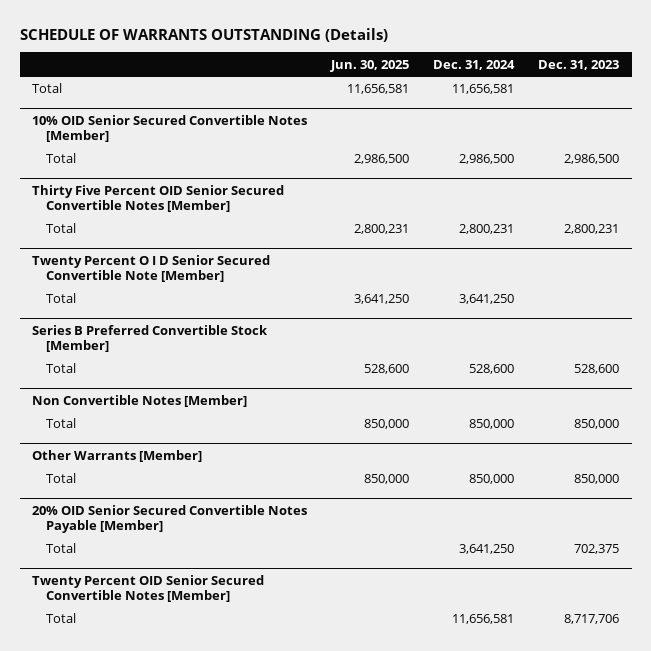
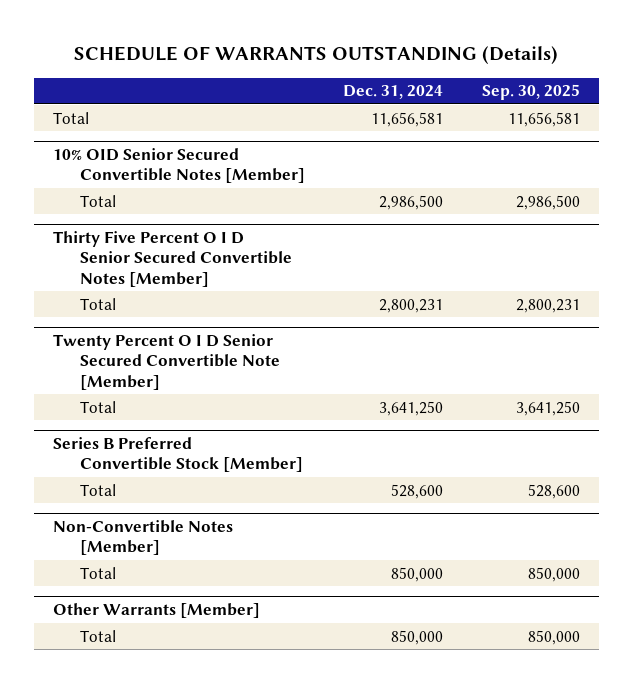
[329,59,409,72] Jun. 30, 2025 -> none
[538,59,620,70] Dec. 31, 2023 -> none
none -> [481,84,580,101] Sep. 30, 2025
[31,185,284,213] Thirty Five Percent OID Senior Secured Convertible Notes [Member] -> [53,230,292,287] Thirty Five Percent O I D Senior Secured Convertible Notes [Member]
[31,395,247,408] Non Convertible Notes [Member] -> [53,519,234,556] Non-Convertible Notes [Member]
[31,505,307,534] 20% OID Senior Secured Convertible Notes Payable [Member] -> none
[46,543,77,554] Total -> none
[31,575,264,603] Twenty Percent OID Senior Secured Convertible Notes [Member] -> none
[46,613,77,624] Total -> none

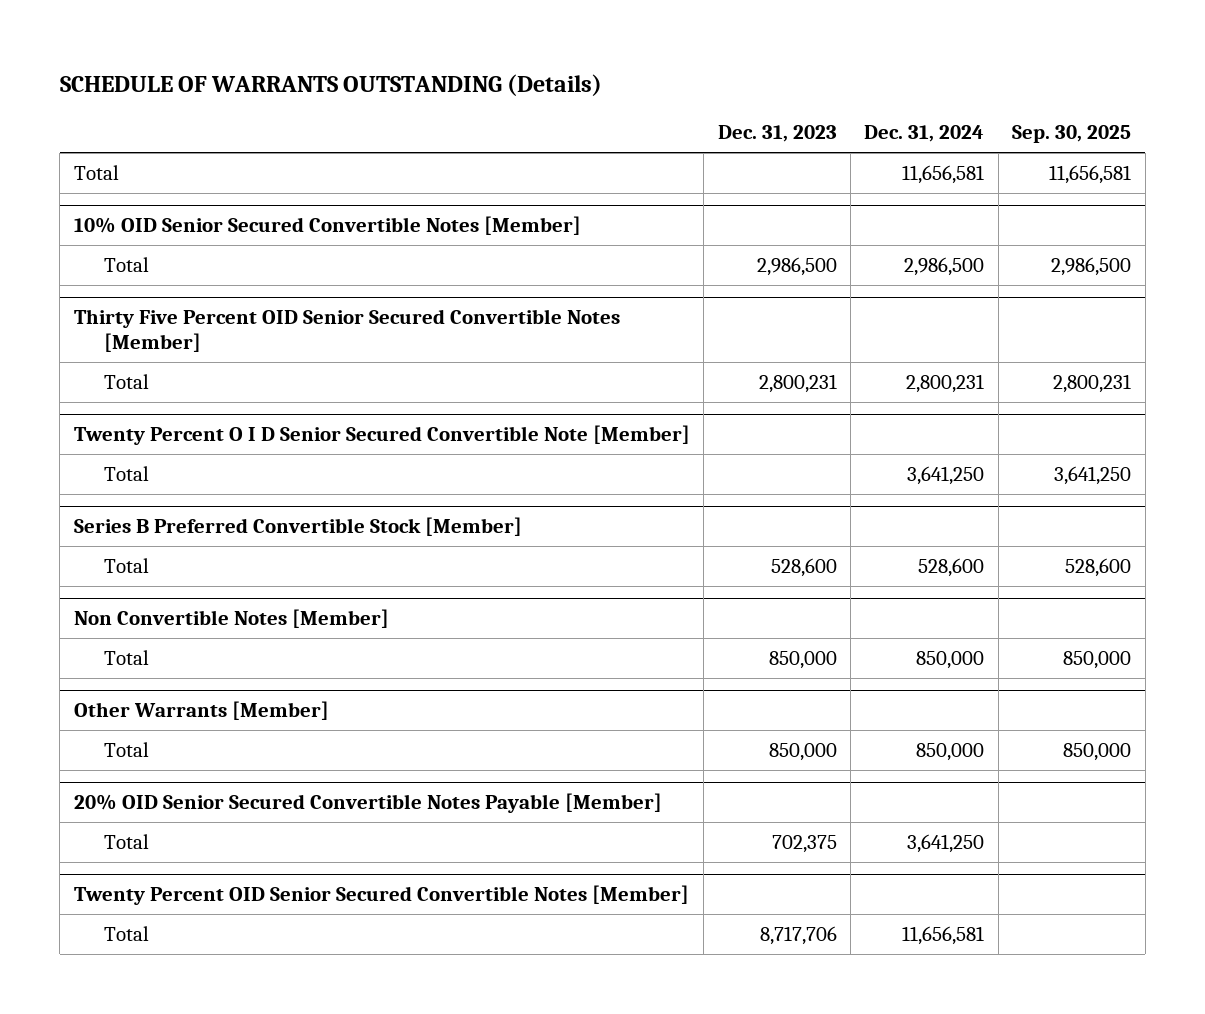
none -> [717,125,837,143] Dec. 31, 2023
[53,230,292,287] Thirty Five Percent O I D Senior Secured Convertible Notes [Member] -> [73,309,620,353] Thirty Five Percent OID Senior Secured Convertible Notes [Member]
[53,519,234,556] Non-Convertible Notes [Member] -> [73,609,389,629] Non Convertible Notes [Member]
none -> [73,793,662,814] 20% OID Senior Secured Convertible Notes Payable [Member]
none -> [104,833,150,849] Total
none -> [73,885,689,906] Twenty Percent OID Senior Secured Convertible Notes [Member]
none -> [104,925,150,941] Total

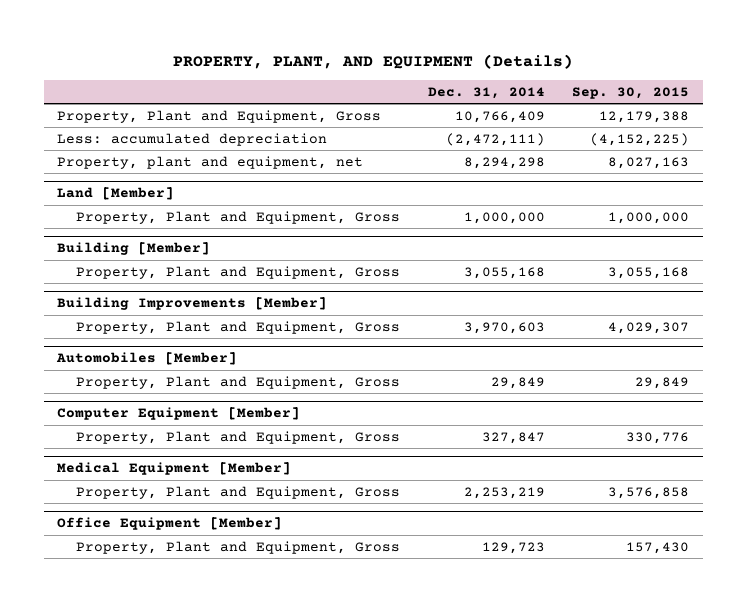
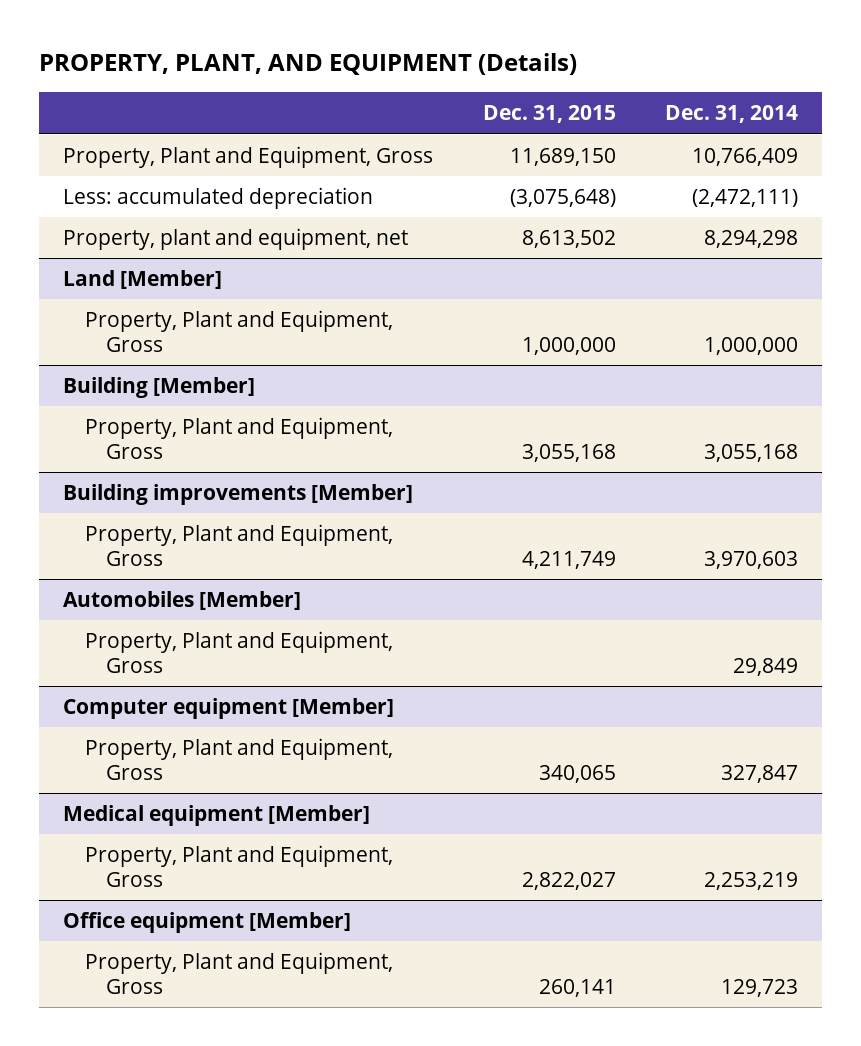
[572,86,690,99] Sep. 30, 2015 -> none
none -> [482,105,616,124] Dec. 31, 2015
[57,297,328,311] Building Improvements [Member] -> [63,484,414,506] Building improvements [Member]
[57,407,301,421] Computer Equipment [Member] -> [63,698,395,720] Computer equipment [Member]
[57,462,292,476] Medical Equipment [Member] -> [63,805,371,827] Medical equipment [Member]
[57,517,283,531] Office Equipment [Member] -> [63,912,352,934] Office equipment [Member]

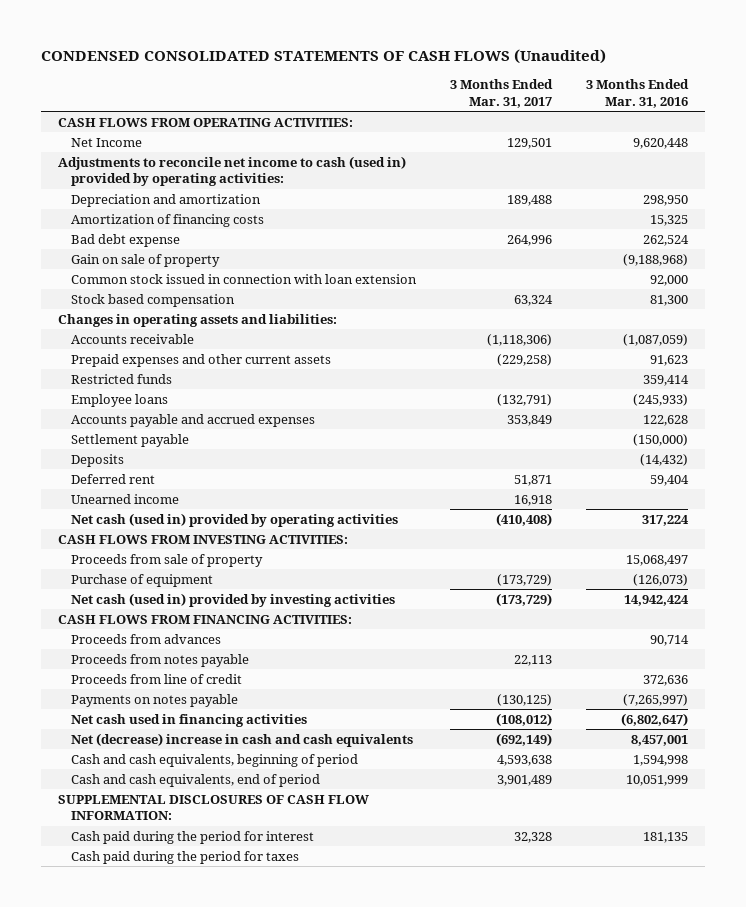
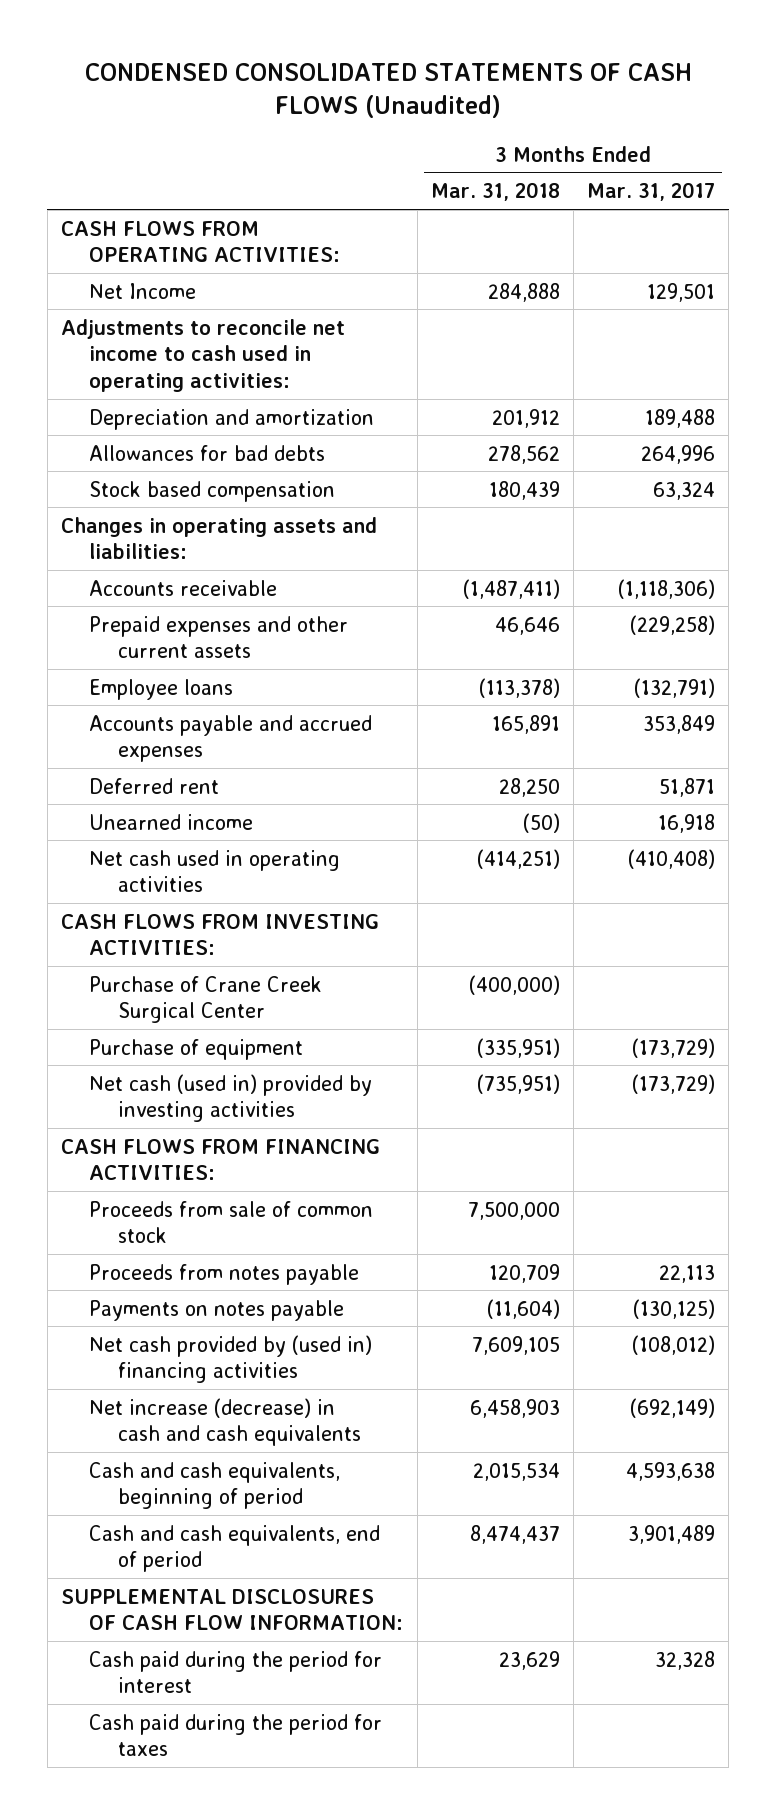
[586,79,690,108] 3 Months Ended Mar. 31, 2016 -> none
none -> [430,182,560,202] Mar. 31, 2018
[58,155,407,187] Adjustments to reconcile net income to cash (used in) provided by operating activities: -> [61,318,346,392] Adjustments to reconcile net income to cash used in operating activities:
[70,213,264,227] Amortization of financing costs -> none
[70,253,220,267] Gain on sale of property -> none
[70,273,417,284] Common stock issued in connection with loan extension -> none
[70,233,180,247] Bad debt expense -> [89,444,326,461] Allowances for bad debts
[70,373,172,384] Restricted funds -> none
[70,433,189,447] Settlement payable -> none
[70,453,124,467] Deposits -> none
[70,512,398,527] Net cash (used in) provided by operating activities -> [89,849,341,893] Net cash used in operating activities
[70,553,263,567] Proceeds from sale of property -> none
none -> [89,975,323,1024] Purchase of Crane Creek Surgical Center
[70,633,221,644] Proceeds from advances -> none
none -> [89,1200,374,1244] Proceeds from sale of common stock
[70,673,242,684] Proceeds from line of credit -> none
[70,713,307,727] Net cash used in financing activities -> [89,1334,373,1384] Net cash provided by (used in) financing activities
[70,732,413,747] Net (decrease) increase in cash and cash equivalents -> [89,1397,361,1447] Net increase (decrease) in cash and cash equivalents

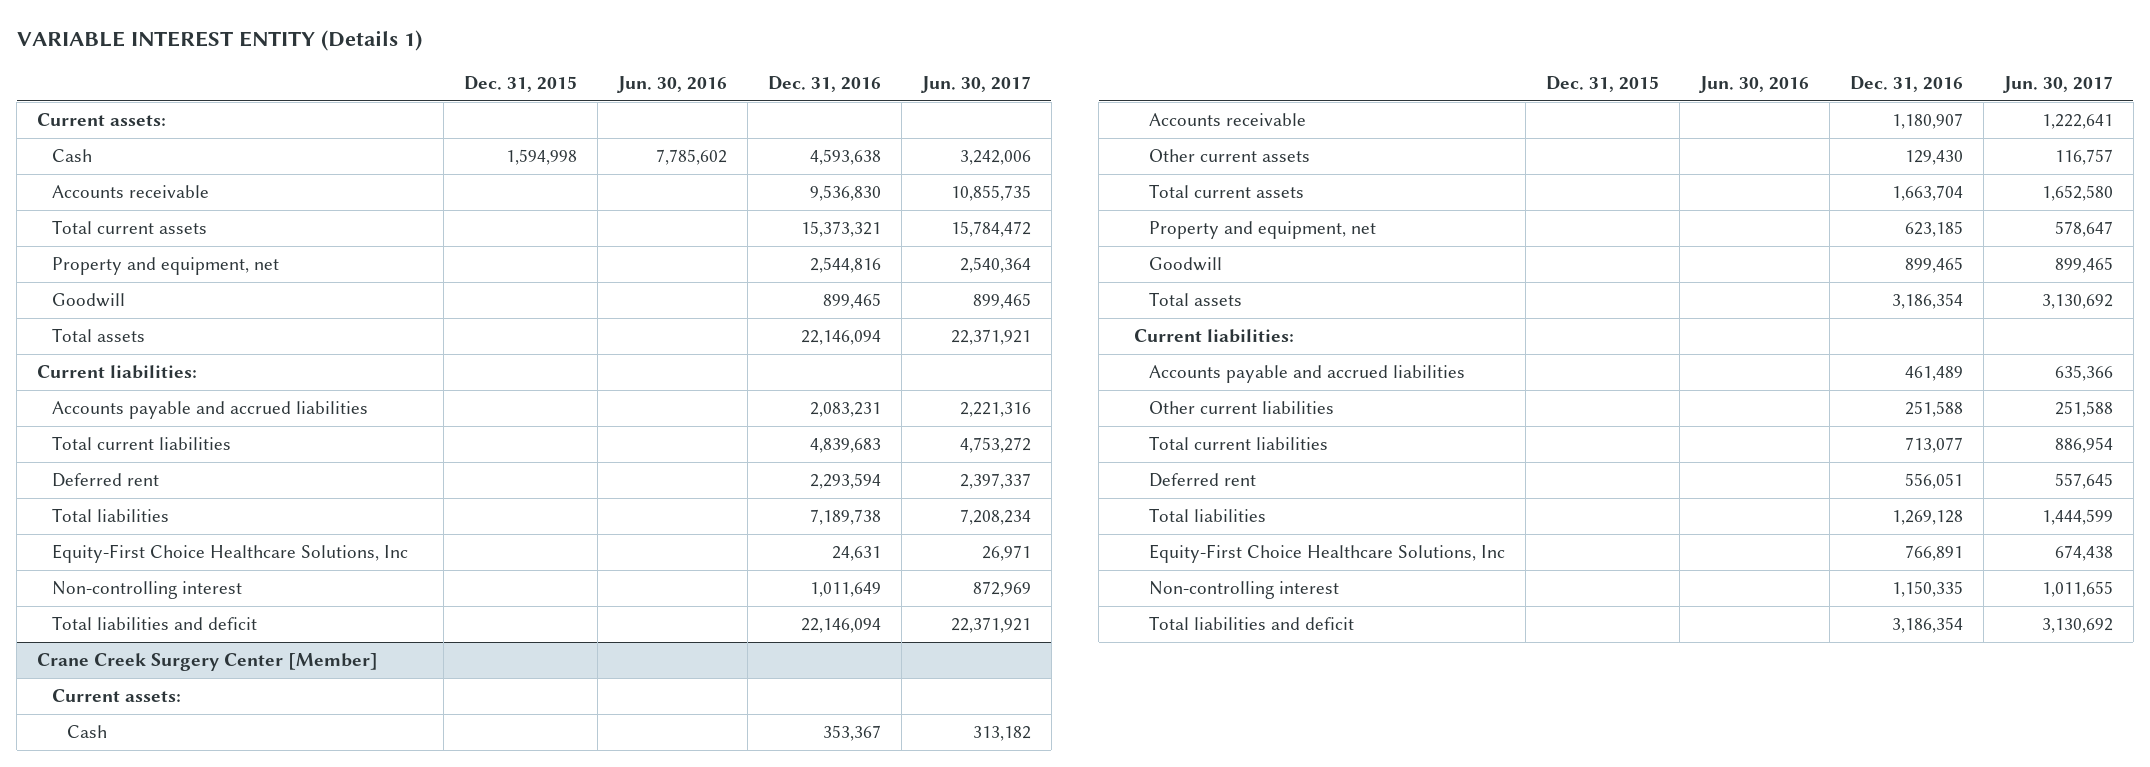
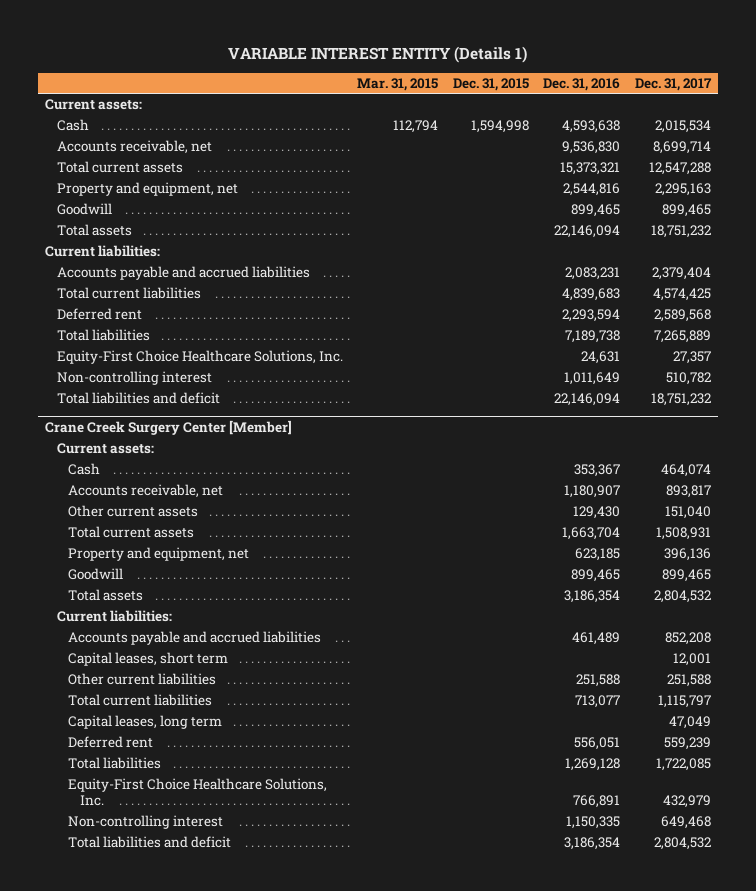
[617,76,728,94] Jun. 30, 2016 -> none
[920,76,1031,94] Jun. 30, 2017 -> none
none -> [357,77,439,91] Mar. 31, 2015
none -> [634,77,712,91] Dec. 31, 2017
[52,185,210,199] Accounts receivable -> [56,140,212,155] Accounts receivable, net
[52,544,409,564] Equity-First Choice Healthcare Solutions, Inc -> [56,350,343,365] Equity-First Choice Healthcare Solutions, Inc.
[1149,113,1307,127] Accounts receivable -> [68,484,224,499] Accounts receivable, net
none -> [68,652,229,667] Capital leases, short term
none -> [68,715,223,730] Capital leases, long term
[1149,544,1506,564] Equity-First Choice Healthcare Solutions, Inc -> [68,778,328,807] Equity-First Choice Healthcare Solutions, Inc.

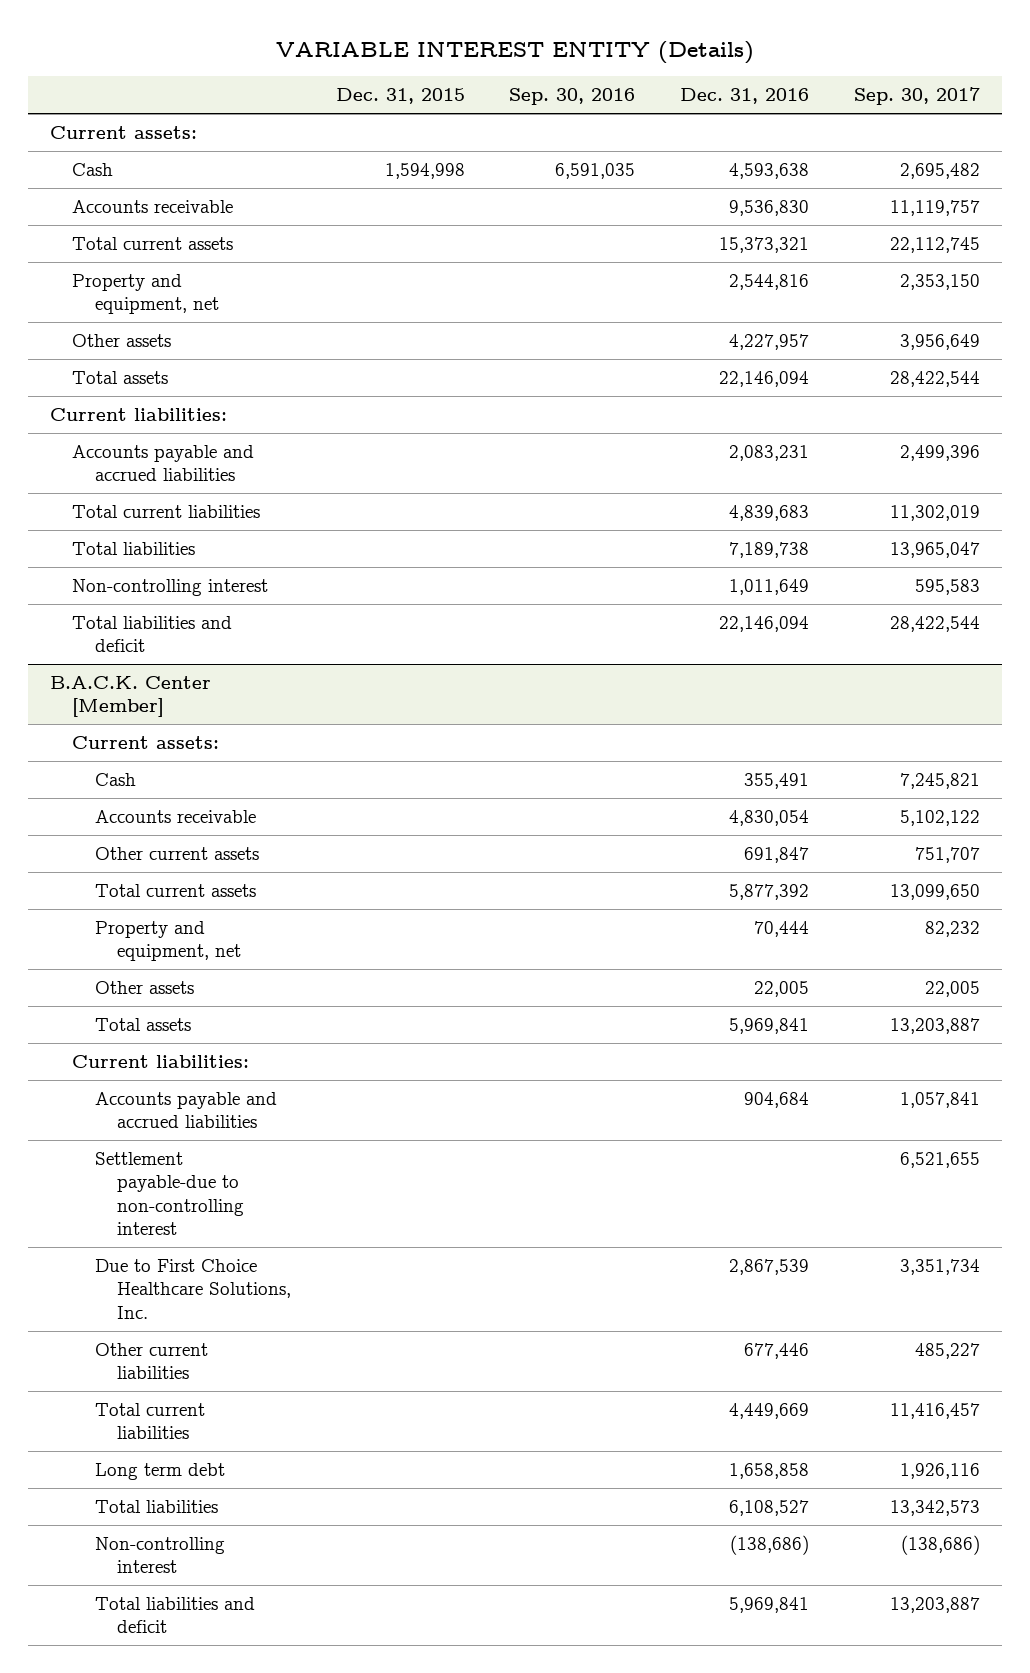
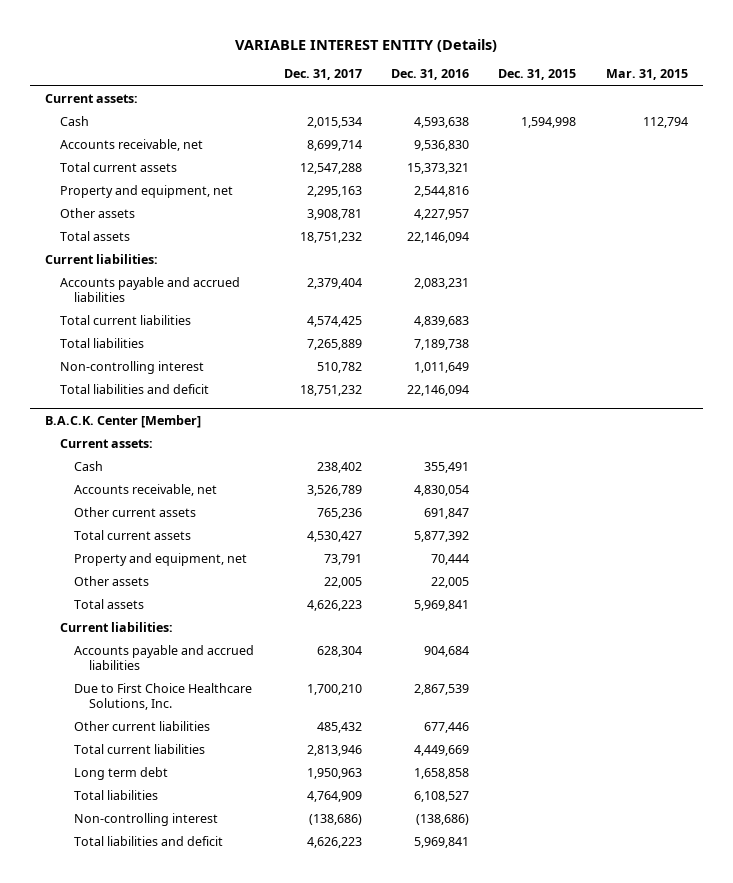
[509,87,636,105] Sep. 30, 2016 -> none
[853,86,980,105] Sep. 30, 2017 -> none
none -> [283,69,362,81] Dec. 31, 2017
none -> [605,69,688,81] Mar. 31, 2015
[72,200,234,214] Accounts receivable -> [59,139,203,152] Accounts receivable, net
[94,810,256,824] Accounts receivable -> [74,484,218,497] Accounts receivable, net
[94,1152,244,1235] Settlement payable-due to non-controlling interest -> none

